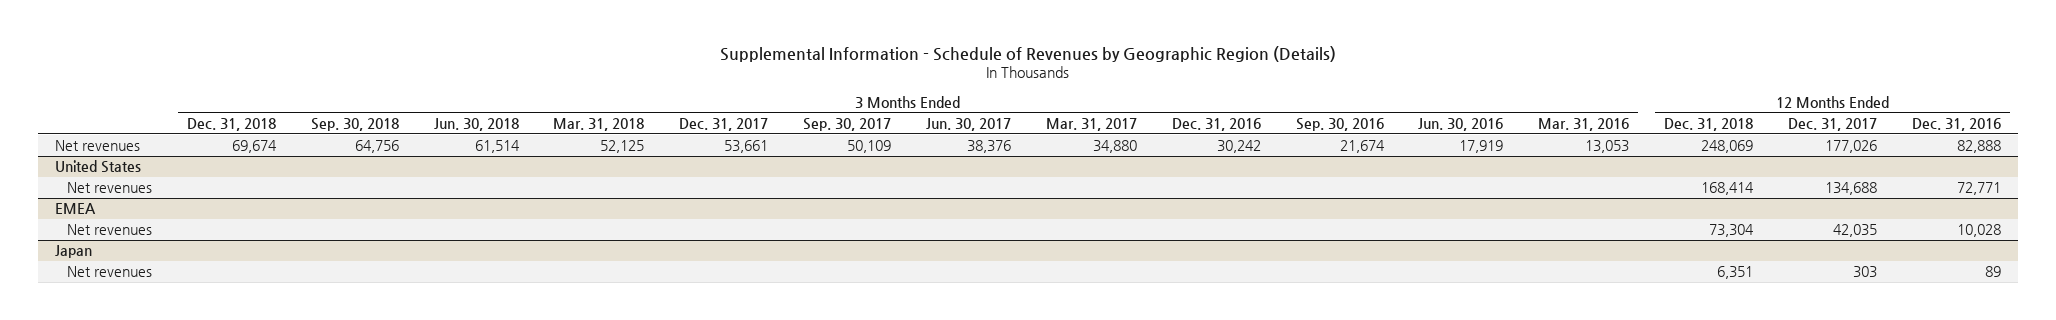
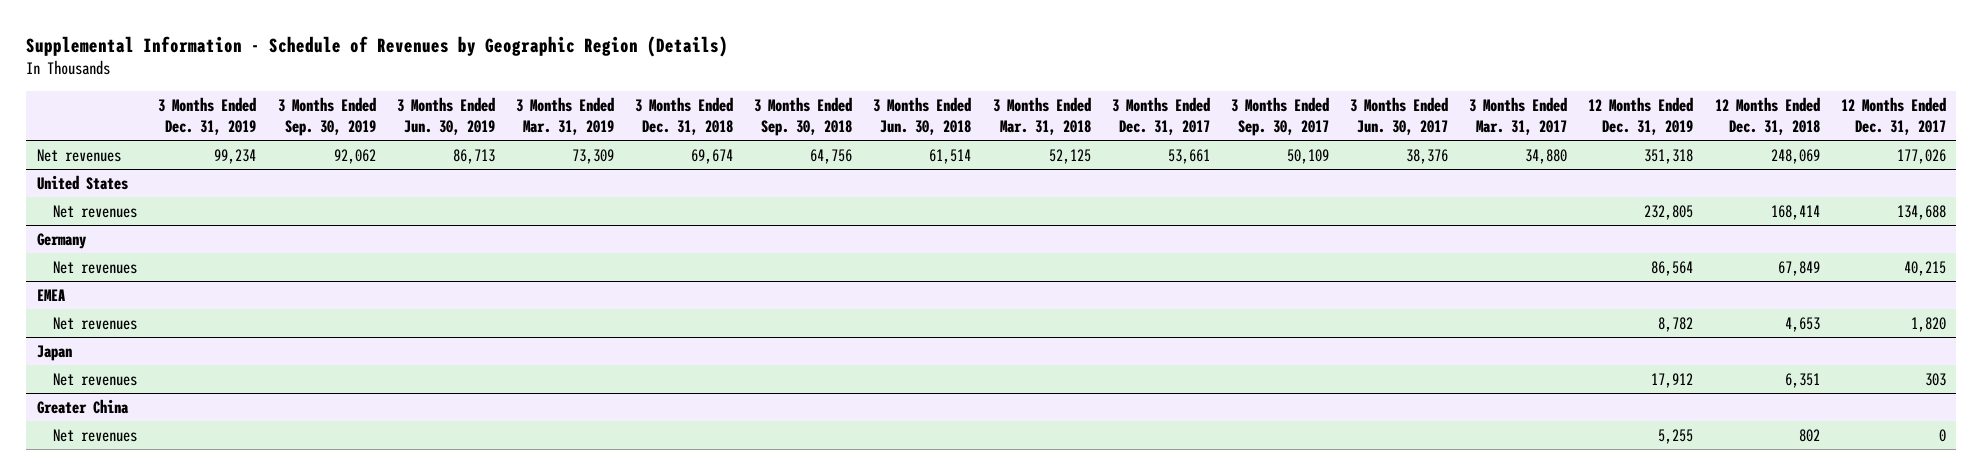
[1171,117,1261,131] Dec. 31, 2016 -> none
[1295,117,1384,131] Sep. 30, 2016 -> none
[1418,117,1504,131] Jun. 30, 2016 -> none
[1538,117,1630,131] Mar. 31, 2016 -> none
[1911,117,2001,131] Dec. 31, 2016 -> none
none -> [158,96,257,135] 3 Months Ended Dec. 31, 2019
none -> [277,96,376,136] 3 Months Ended Sep. 30, 2019
none -> [396,96,495,135] 3 Months Ended Jun. 30, 2019
none -> [515,96,614,135] 3 Months Ended Mar. 31, 2019
none -> [1588,96,1694,135] 12 Months Ended Dec. 31, 2019
none -> [36,232,86,249] Germany
none -> [53,260,138,274] Net revenues
[1709,224,1755,238] 73,304 -> [1784,316,1820,332] 4,653
[1833,224,1878,238] 42,035 -> [1910,316,1946,332] 1,820
none -> [36,398,129,414] Greater China
none -> [53,428,138,442] Net revenues

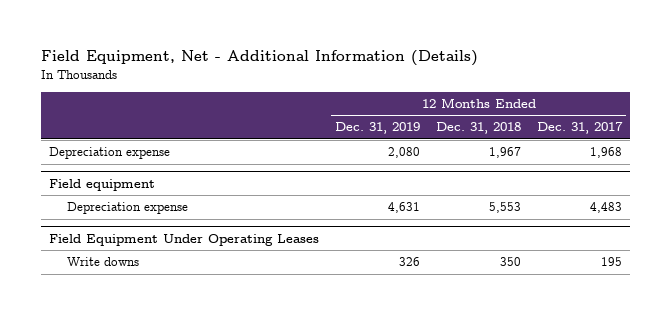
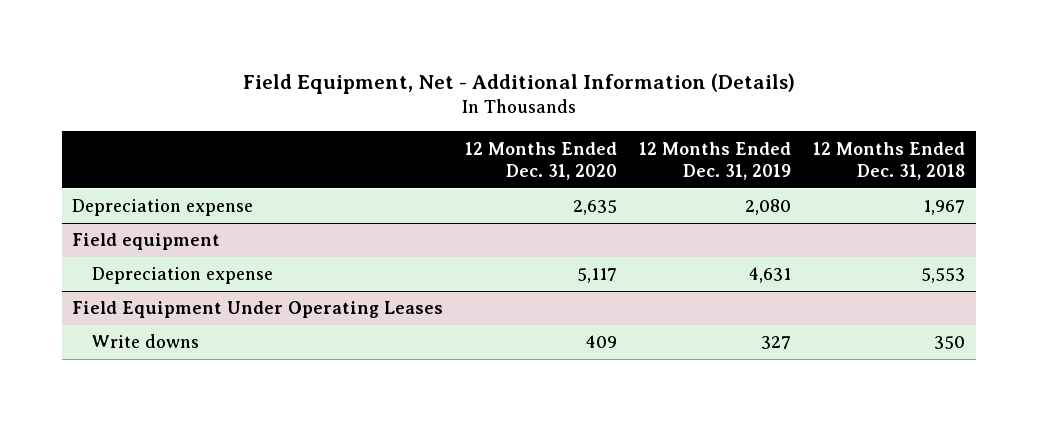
[536,122,623,135] Dec. 31, 2017 -> none
none -> [465,141,618,180] 12 Months Ended Dec. 31, 2020
[399,257,421,267] 326 -> [761,336,792,350] 327

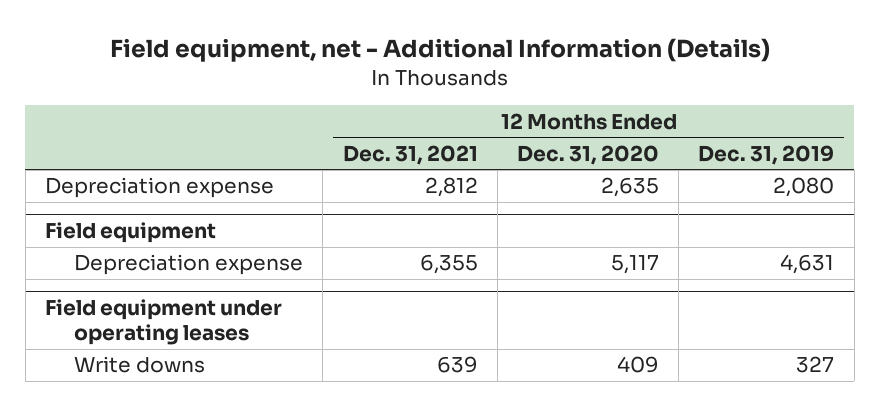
[242,73,795,95] Field Equipment, Net - Additional Information (Details) -> [109,37,770,62] Field equipment, net - Additional Information (Details)
[813,141,966,180] 12 Months Ended Dec. 31, 2018 -> none
none -> [342,144,478,165] Dec. 31, 2021
[72,301,444,319] Field Equipment Under Operating Leases -> [44,299,282,346] Field equipment under operating leases

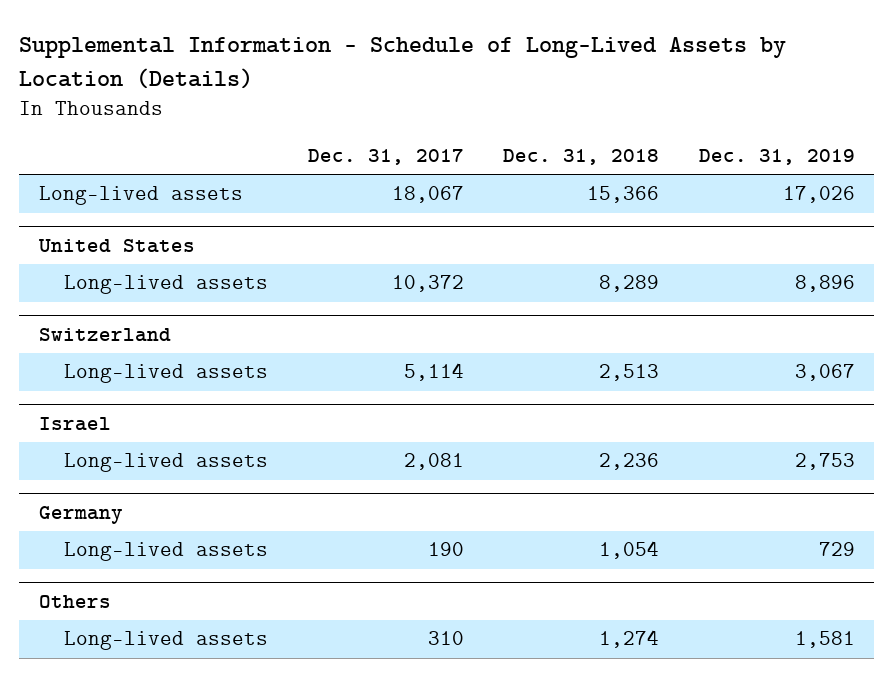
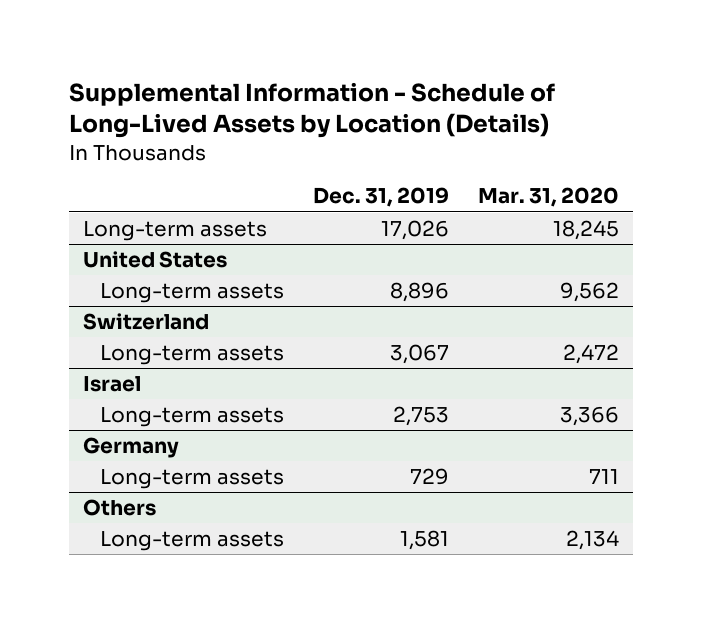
[307,148,464,165] Dec. 31, 2017 -> none
[503,148,660,165] Dec. 31, 2018 -> none
none -> [477,187,619,208] Mar. 31, 2020
[38,186,243,206] Long-lived assets -> [83,221,268,242] Long-term assets
[64,275,269,295] Long-lived assets -> [100,283,285,304] Long-term assets
[64,364,269,384] Long-lived assets -> [100,345,285,366] Long-term assets
[64,453,269,473] Long-lived assets -> [100,407,285,428] Long-term assets
[64,542,269,562] Long-lived assets -> [100,469,285,490] Long-term assets
[64,631,269,651] Long-lived assets -> [100,531,285,552] Long-term assets

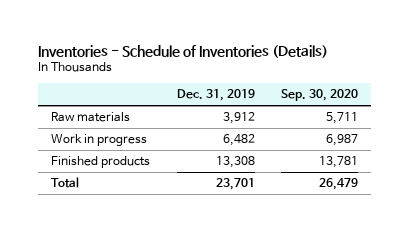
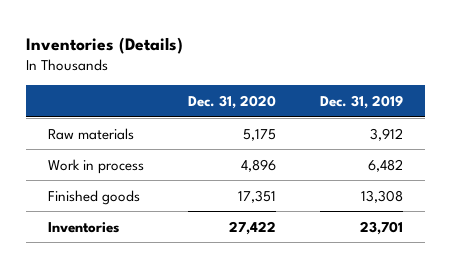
[37,44,328,58] Inventories - Schedule of Inventories (Details) -> [26,36,184,54] Inventories (Details)
[281,89,359,102] Sep. 30, 2020 -> none
none -> [187,95,276,110] Dec. 31, 2020
[51,134,148,147] Work in progress -> [47,158,144,174] Work in process
[51,156,151,169] Finished products -> [47,189,140,205] Finished goods
[51,177,80,189] Total -> [47,221,119,233] Inventories

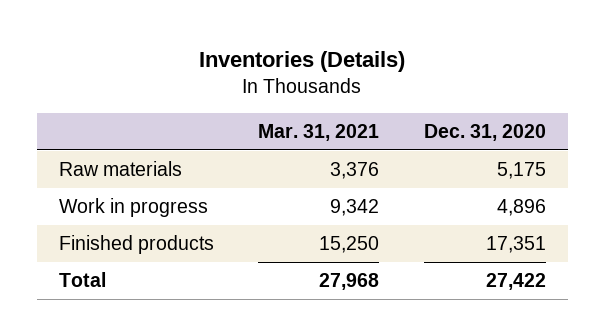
[319,95,403,110] Dec. 31, 2019 -> none
none -> [258,123,380,141] Mar. 31, 2021
[47,158,144,174] Work in process -> [59,198,209,218] Work in progress
[47,189,140,205] Finished goods -> [59,235,215,255] Finished products
[47,221,119,233] Inventories -> [59,272,107,288] Total

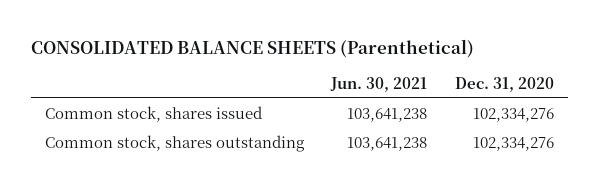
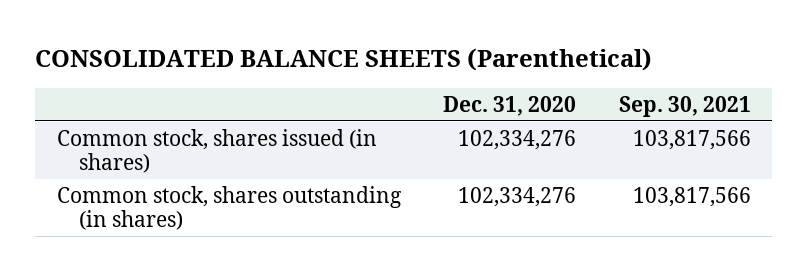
[330,76,428,92] Jun. 30, 2021 -> none
none -> [618,95,751,117] Sep. 30, 2021
[44,105,263,122] Common stock, shares issued -> [56,128,377,173] Common stock, shares issued (in shares)
[44,134,305,152] Common stock, shares outstanding -> [56,185,402,230] Common stock, shares outstanding (in shares)

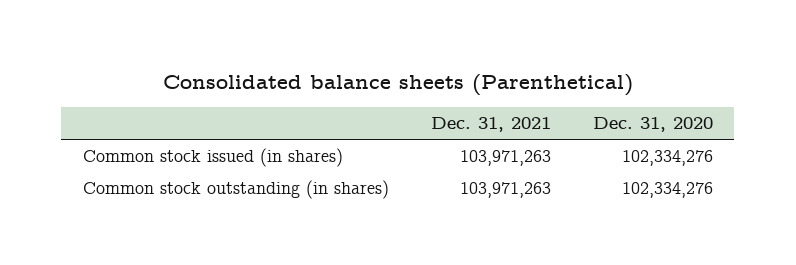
[35,48,653,72] CONSOLIDATED BALANCE SHEETS (Parenthetical) -> [162,74,633,97] Consolidated balance sheets (Parenthetical)
[618,95,751,117] Sep. 30, 2021 -> none
none -> [430,117,551,133] Dec. 31, 2021
[56,128,377,173] Common stock, shares issued (in shares) -> [82,148,343,168] Common stock issued (in shares)
[56,185,402,230] Common stock, shares outstanding (in shares) -> [82,180,389,200] Common stock outstanding (in shares)

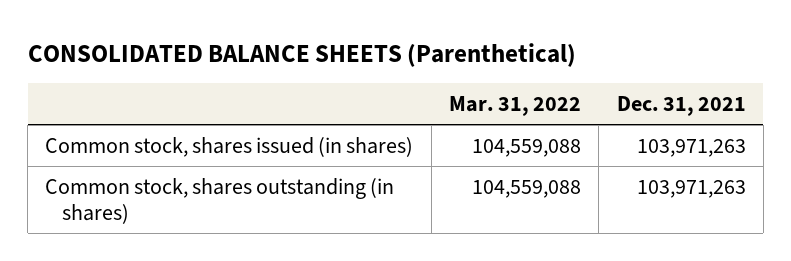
[162,74,633,97] Consolidated balance sheets (Parenthetical) -> [27,42,576,67] CONSOLIDATED BALANCE SHEETS (Parenthetical)
[592,117,713,133] Dec. 31, 2020 -> none
none -> [449,96,582,117] Mar. 31, 2022
[82,148,343,168] Common stock issued (in shares) -> [45,136,414,157] Common stock, shares issued (in shares)
[82,180,389,200] Common stock outstanding (in shares) -> [45,177,395,224] Common stock, shares outstanding (in shares)

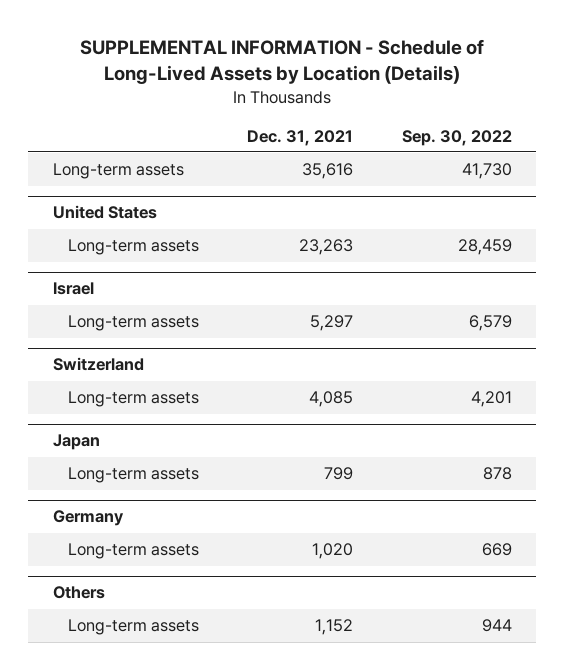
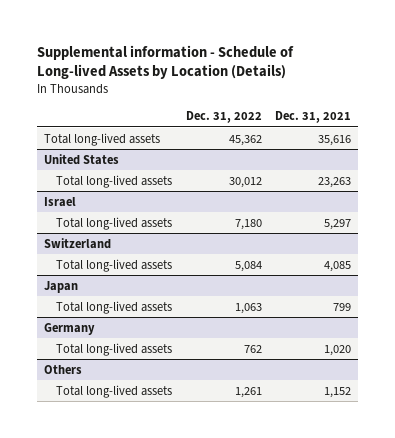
[80,39,485,85] SUPPLEMENTAL INFORMATION - Schedule of Long-Lived Assets by Location (Details) -> [37,44,295,80] Supplemental information - Schedule of Long-lived Assets by Location (Details)
[402,129,513,146] Sep. 30, 2022 -> none
none -> [185,111,262,124] Dec. 31, 2022
[52,163,184,180] Long-term assets -> [43,132,160,146] Total long-lived assets
[67,239,199,256] Long-term assets -> [56,174,173,188] Total long-lived assets
[67,315,199,332] Long-term assets -> [56,216,173,230] Total long-lived assets
[67,391,199,408] Long-term assets -> [56,258,173,272] Total long-lived assets
[67,467,199,484] Long-term assets -> [56,300,173,314] Total long-lived assets
[67,543,199,560] Long-term assets -> [56,342,173,356] Total long-lived assets
[67,619,199,636] Long-term assets -> [56,384,173,398] Total long-lived assets

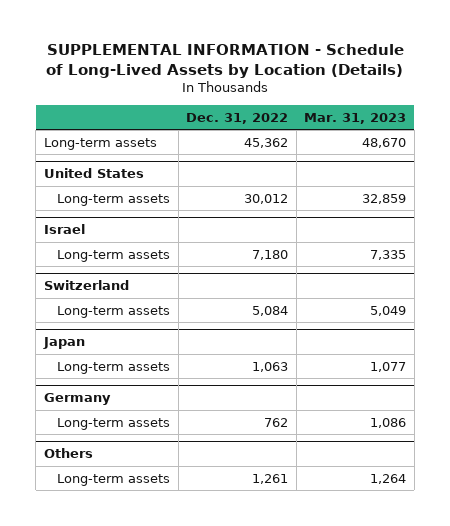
[37,44,295,80] Supplemental information - Schedule of Long-lived Assets by Location (Details) -> [45,44,404,79] SUPPLEMENTAL INFORMATION - Schedule of Long-Lived Assets by Location (Details)
[275,111,352,124] Dec. 31, 2021 -> none
none -> [304,112,407,124] Mar. 31, 2023
[43,132,160,146] Total long-lived assets -> [43,137,157,150] Long-term assets
[56,174,173,188] Total long-lived assets -> [57,193,171,206] Long-term assets
[56,216,173,230] Total long-lived assets -> [57,249,171,262] Long-term assets
[56,258,173,272] Total long-lived assets -> [57,305,171,318] Long-term assets
[56,300,173,314] Total long-lived assets -> [57,361,171,374] Long-term assets
[56,342,173,356] Total long-lived assets -> [57,417,171,430] Long-term assets
[56,384,173,398] Total long-lived assets -> [57,473,171,486] Long-term assets

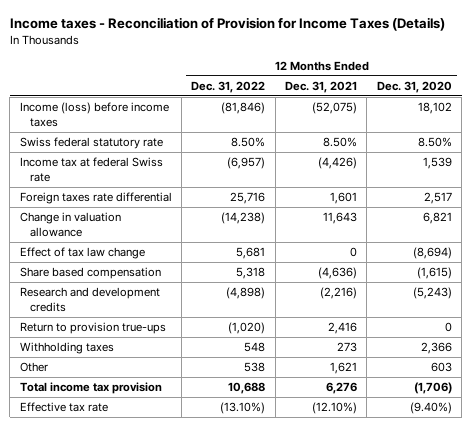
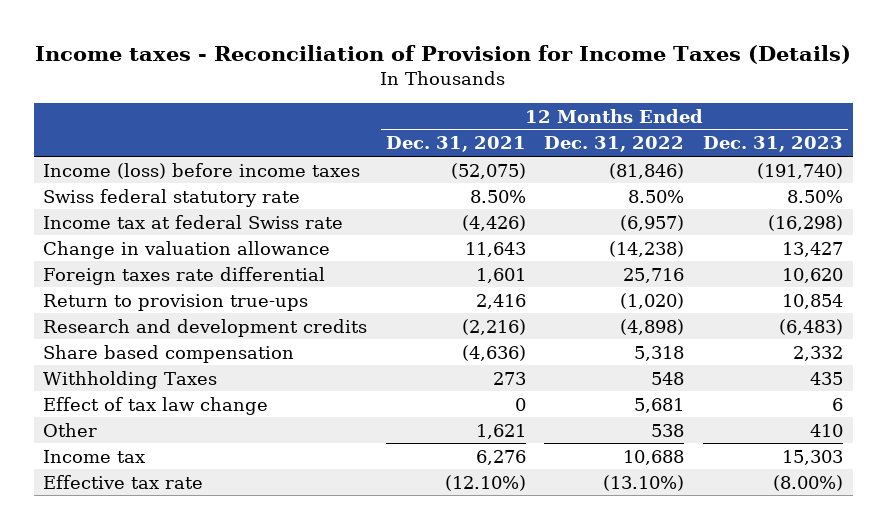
[376,80,452,93] Dec. 31, 2020 -> none
none -> [703,136,844,153] Dec. 31, 2023
[19,192,172,205] Foreign taxes rate differential -> [42,266,325,285] Foreign taxes rate differential
[19,287,160,313] Research and development credits -> [42,318,367,337] Research and development credits
[19,267,161,280] Share based compensation -> [42,344,294,363] Share based compensation
[19,342,114,355] Withholding taxes -> [42,370,217,389] Withholding Taxes
[19,247,145,260] Effect of tax law change -> [42,396,268,415] Effect of tax law change
[19,382,162,395] Total income tax provision -> [42,449,145,463] Income tax

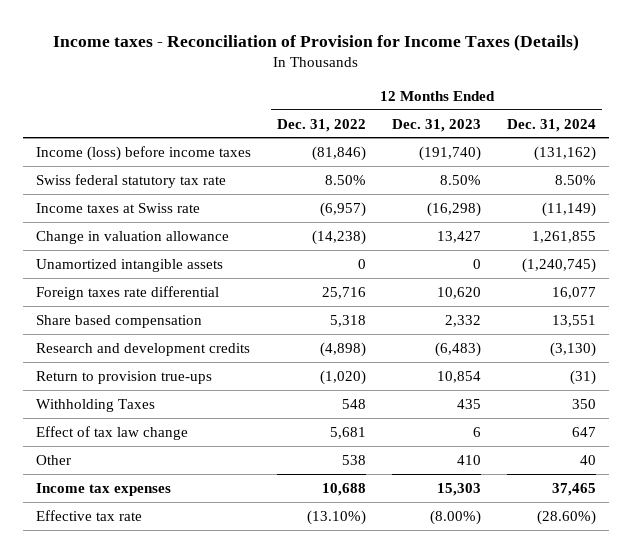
[385,136,526,153] Dec. 31, 2021 -> none
none -> [506,118,596,132] Dec. 31, 2024
[42,188,300,207] Swiss federal statutory rate -> [36,173,227,188] Swiss federal statutory tax rate
[42,214,343,229] Income tax at federal Swiss rate -> [36,202,201,213] Income taxes at Swiss rate
none -> [36,258,224,272] Unamortized intangible assets
[42,318,367,337] Research and development credits -> [36,342,251,356] Research and development credits
[42,293,308,311] Return to provision true-ups -> [36,370,213,384] Return to provision true-ups
[42,449,145,463] Income tax -> [36,482,172,496] Income tax expenses

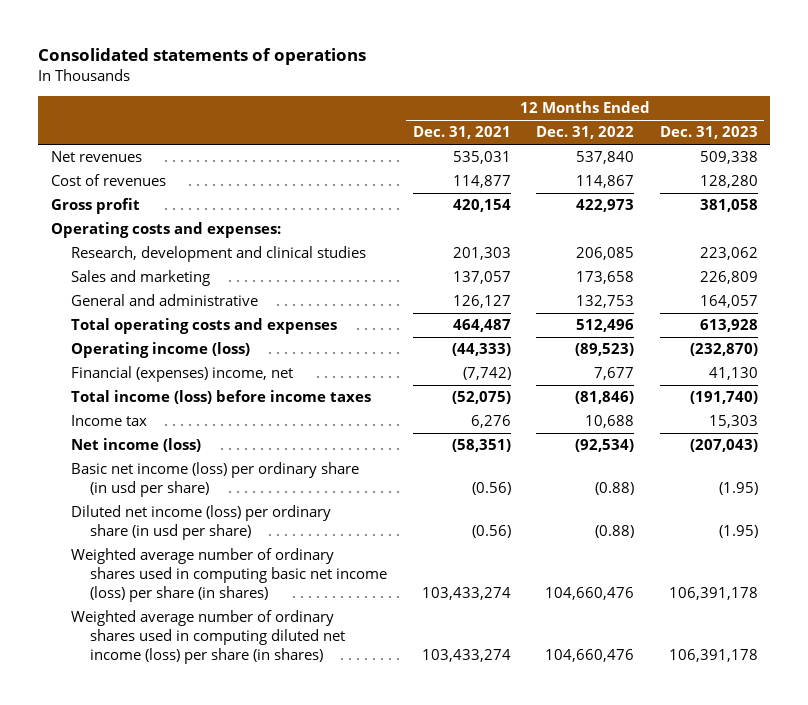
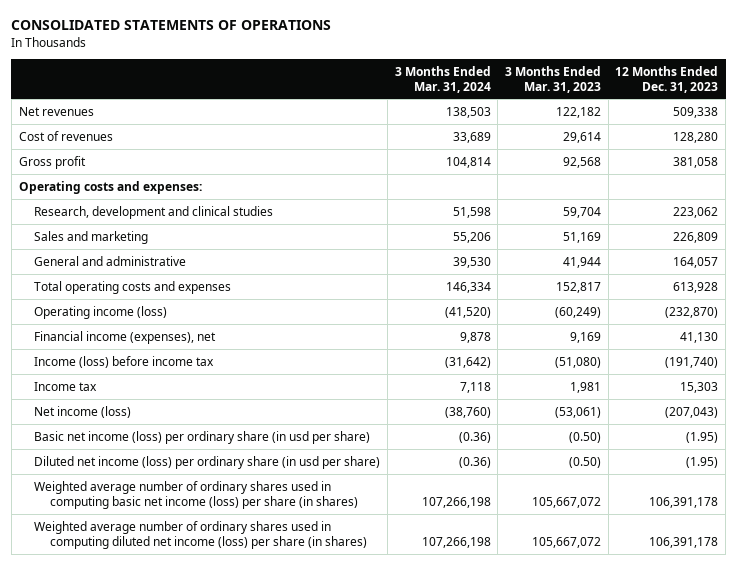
[38,48,367,66] Consolidated statements of operations -> [11,20,332,31] CONSOLIDATED STATEMENTS OF OPERATIONS
[412,126,511,140] Dec. 31, 2021 -> none
[536,126,635,140] Dec. 31, 2022 -> none
none -> [394,65,491,93] 3 Months Ended Mar. 31, 2024
none -> [505,65,602,93] 3 Months Ended Mar. 31, 2023
[70,366,293,383] Financial (expenses) income, net -> [34,330,217,344] Financial income (expenses), net
[70,390,371,405] Total income (loss) before income taxes -> [34,355,215,368] Income (loss) before income tax

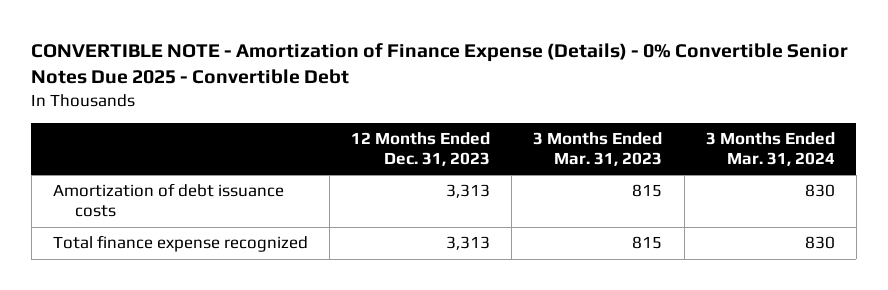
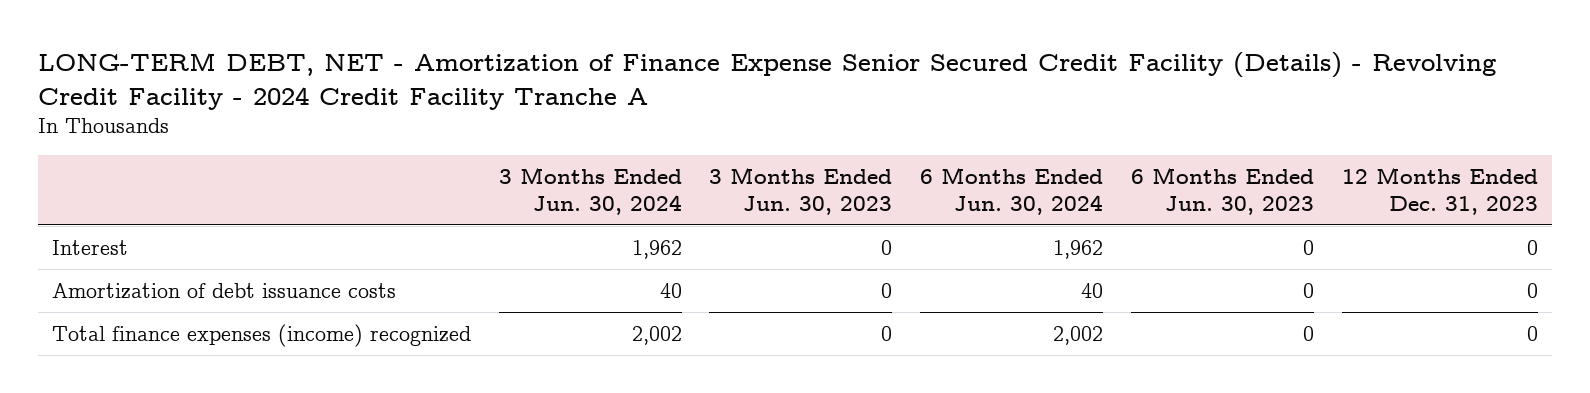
[31,43,849,85] CONVERTIBLE NOTE - Amortization of Finance Expense (Details) - 0% Convertible Senior Notes Due 2025 - Convertible Debt -> [37,52,1496,110] LONG-TERM DEBT, NET - Amortization of Finance Expense Senior Secured Credit Facility (Details) - Revolving Credit Facility - 2024 Credit Facility Tranche A
[533,132,663,166] 3 Months Ended Mar. 31, 2023 -> none
[705,132,835,166] 3 Months Ended Mar. 31, 2024 -> none
none -> [498,166,682,215] 3 Months Ended Jun. 30, 2024
none -> [709,166,893,215] 3 Months Ended Jun. 30, 2023
none -> [920,166,1104,215] 6 Months Ended Jun. 30, 2024
none -> [1131,166,1315,215] 6 Months Ended Jun. 30, 2023
none -> [51,239,128,255] Interest
[446,184,491,199] 3,313 -> [1526,282,1538,298] 0
[52,235,308,253] Total finance expense recognized -> [51,323,471,347] Total finance expenses (income) recognized
[446,236,491,251] 3,313 -> [1526,325,1538,341] 0

